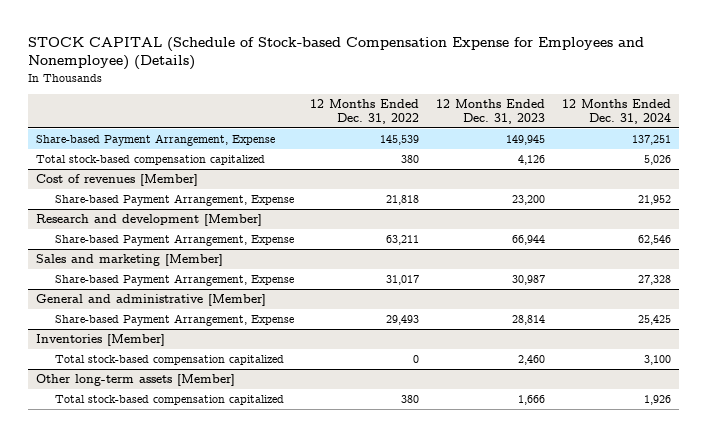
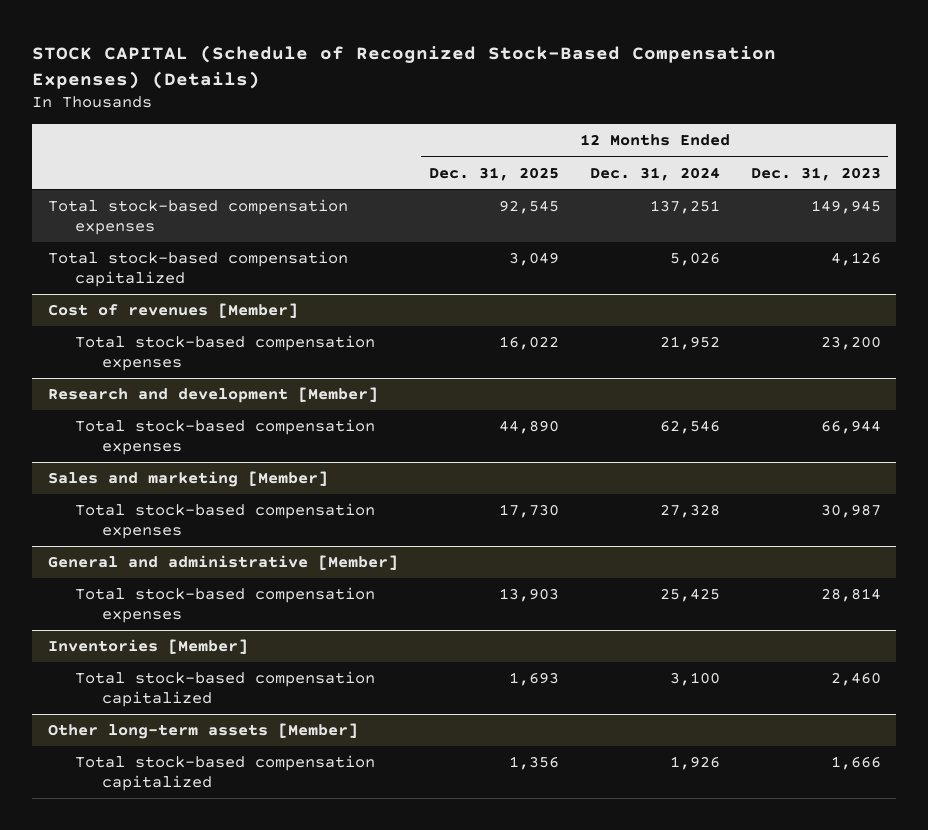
[28,36,645,71] STOCK CAPITAL (Schedule of Stock-based Compensation Expense for Employees and Nonemployee) (Details) -> [32,44,777,89] STOCK CAPITAL (Schedule of Recognized Stock-Based Compensation Expenses) (Details)
[310,98,420,125] 12 Months Ended Dec. 31, 2022 -> none
none -> [428,166,559,181] Dec. 31, 2025
[36,134,276,147] Share-based Payment Arrangement, Expense -> [47,199,348,235] Total stock-based compensation expenses
[54,194,294,207] Share-based Payment Arrangement, Expense -> [74,335,375,371] Total stock-based compensation expenses
[54,234,294,247] Share-based Payment Arrangement, Expense -> [74,419,375,455] Total stock-based compensation expenses
[54,274,294,287] Share-based Payment Arrangement, Expense -> [74,503,375,539] Total stock-based compensation expenses
[54,314,294,327] Share-based Payment Arrangement, Expense -> [74,587,375,623] Total stock-based compensation expenses

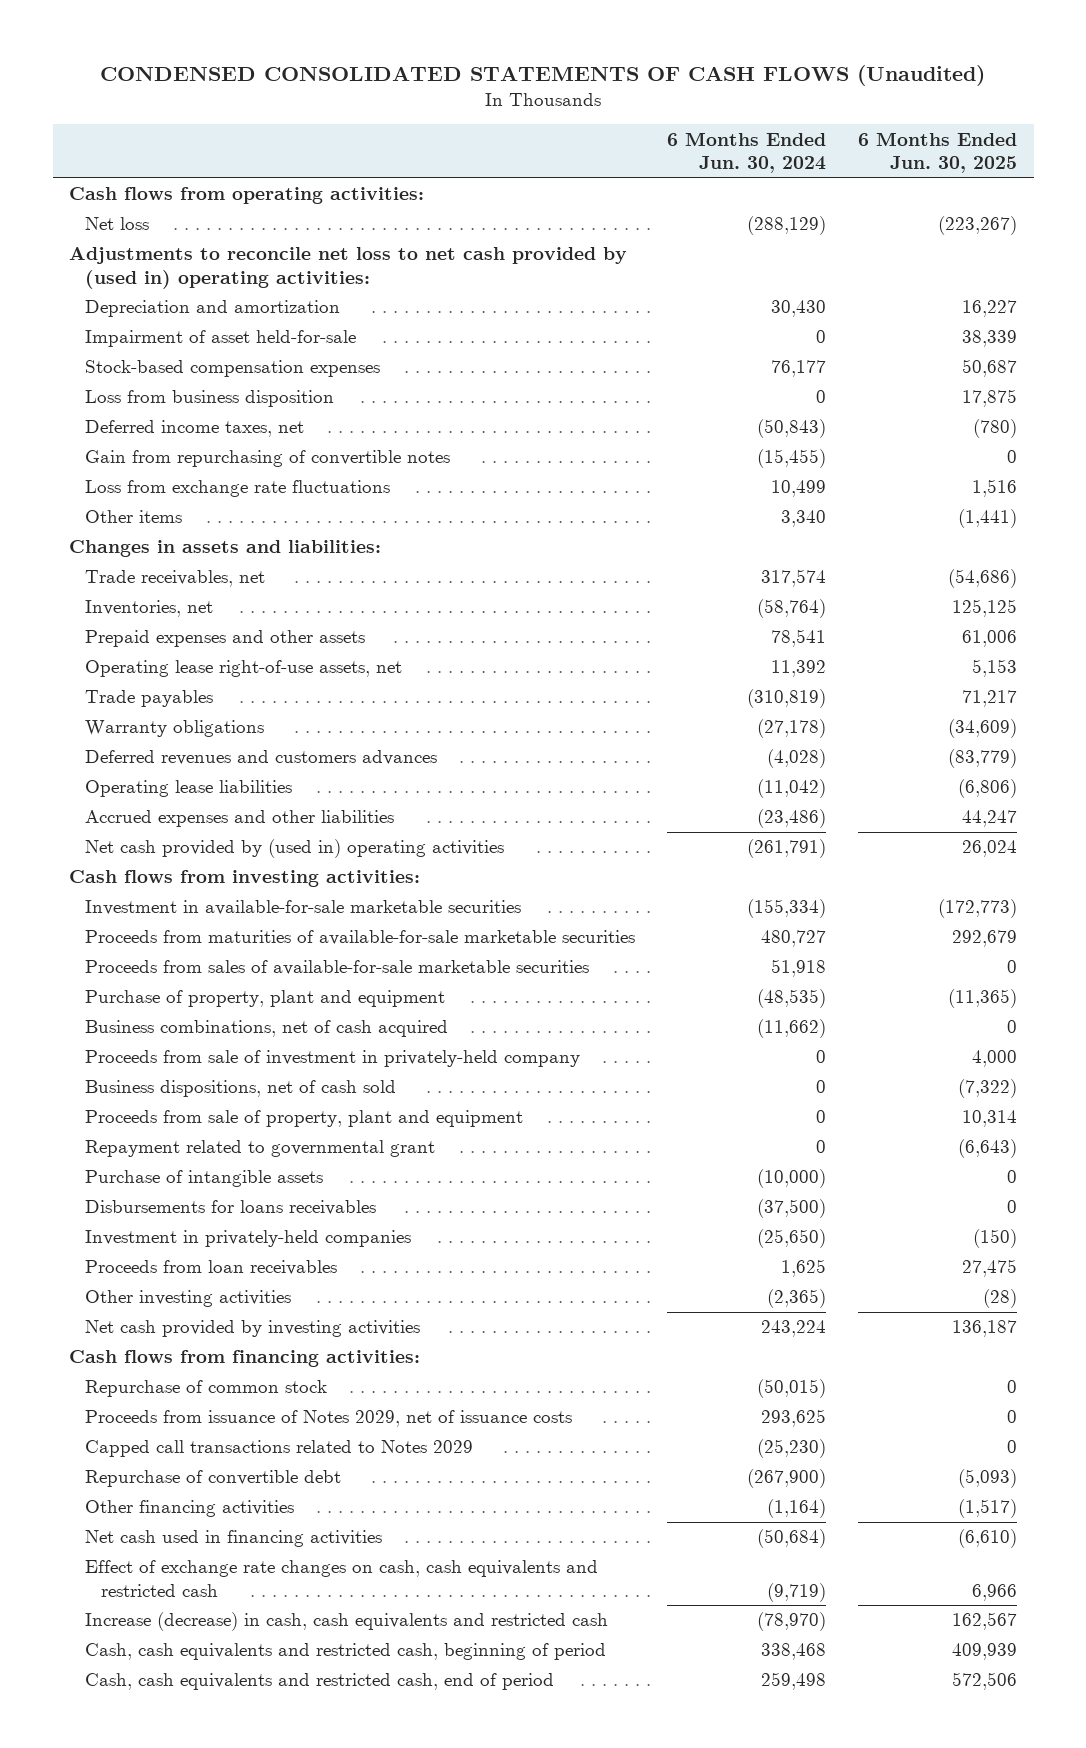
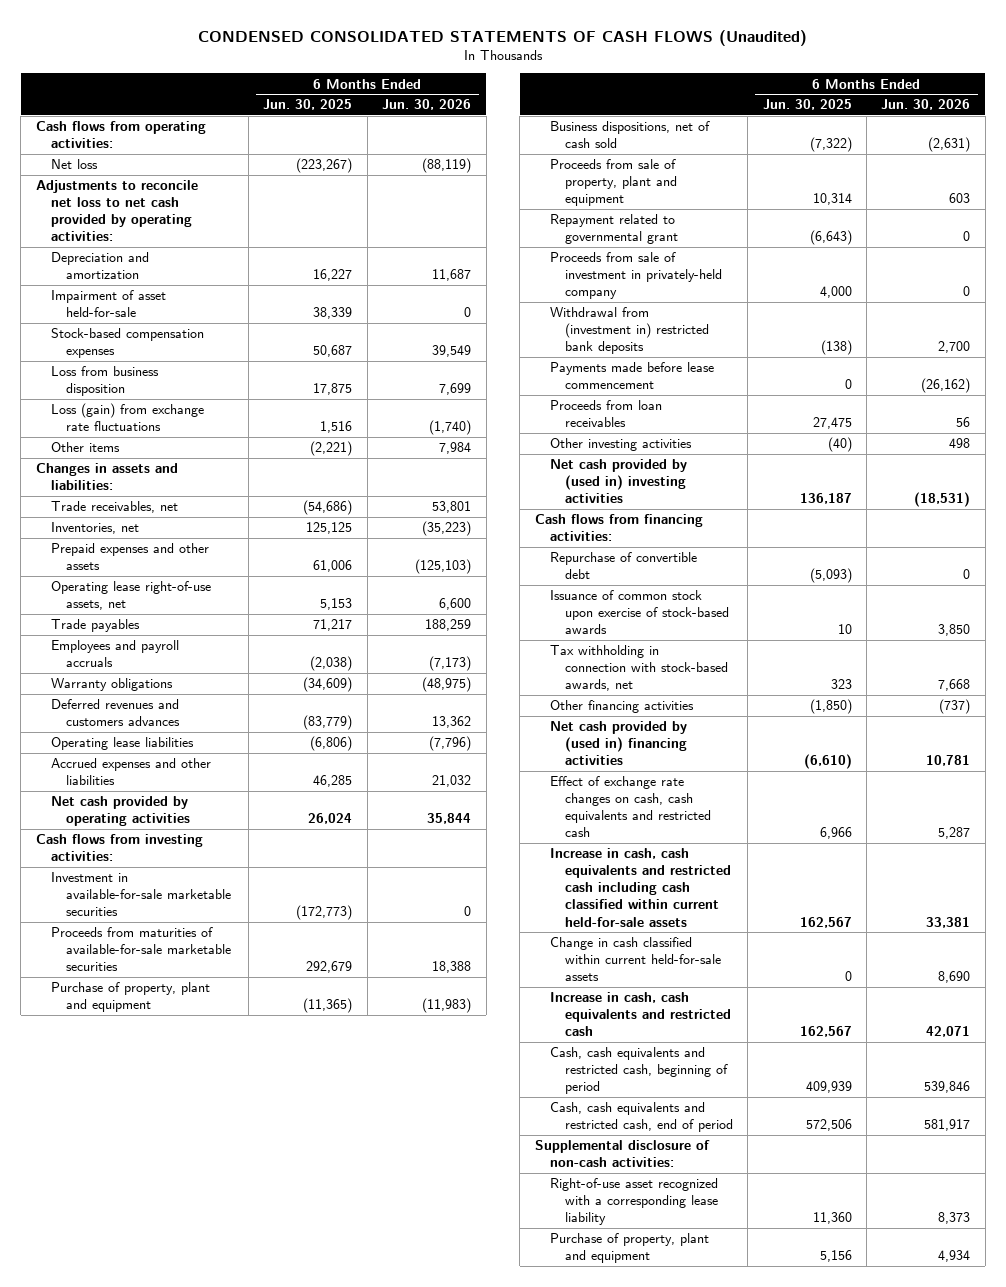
[667,131,827,174] 6 Months Ended Jun. 30, 2024 -> none
none -> [382,99,472,111] Jun. 30, 2026
[68,247,627,289] Adjustments to reconcile net loss to net cash provided by (used in) operating activities: -> [35,180,198,242] Adjustments to reconcile net loss to net cash provided by operating activities:
[84,420,304,438] Deferred income taxes, net -> none
[84,450,450,468] Gain from repurchasing of convertible notes -> none
[84,480,390,498] Loss from exchange rate fluctuations -> [50,403,204,432] Loss (gain) from exchange rate fluctuations
[958,509,1018,529] (1,441) -> [310,441,353,457] (2,221)
none -> [50,640,179,668] Employees and payroll accruals
[962,810,1018,828] 44,247 -> [313,775,353,788] 46,285
[84,839,504,859] Net cash provided by (used in) operating activities -> [50,796,190,827] Net cash provided by operating activities
[84,960,589,976] Proceeds from sales of available-for-sale marketable securities -> none
[84,1020,448,1038] Business combinations, net of cash acquired -> none
[84,1170,323,1188] Purchase of intangible assets -> none
[84,1200,376,1216] Disbursements for loans receivables -> none
[84,1230,411,1248] Investment in privately-held companies -> none
[84,1050,580,1068] Proceeds from sale of investment in privately-held company -> [549,252,722,300] Proceeds from sale of investment in privately-held company
none -> [549,307,709,355] Withdrawal from (investment in) restricted bank deposits
none -> [549,362,714,390] Payments made before lease commencement
[983,1289,1018,1309] (28) -> [827,437,852,453] (40)
[84,1320,420,1338] Net cash provided by investing activities -> [549,459,687,504] Net cash provided by (used in) investing activities
[84,1380,327,1398] Repurchase of common stock -> none
[84,1410,572,1428] Proceeds from issuance of Notes 2029, net of issuance costs -> none
[84,1440,473,1458] Capped call transactions related to Notes 2029 -> none
none -> [549,590,729,635] Issuance of common stock upon exercise of stock-based awards
none -> [549,645,728,692] Tax withholding in connection with stock-based awards, net
[958,1499,1018,1519] (1,517) -> [809,699,852,715] (1,850)
[84,1530,382,1548] Net cash used in financing activities -> [549,721,687,766] Net cash provided by (used in) financing activities
none -> [549,848,731,927] Increase in cash, cash equivalents and restricted cash including cash classified within current held-for-sale assets
none -> [549,937,721,982] Change in cash classified within current held-for-sale assets
[84,1612,608,1632] Increase (decrease) in cash, cash equivalents and restricted cash -> [549,992,731,1037] Increase in cash, cash equivalents and restricted cash
none -> [534,1140,710,1168] Supplemental disclosure of non-cash activities:
none -> [549,1178,718,1226] Right-of-use asset recognized with a corresponding lease liability
none -> [549,1233,709,1264] Purchase of property, plant and equipment

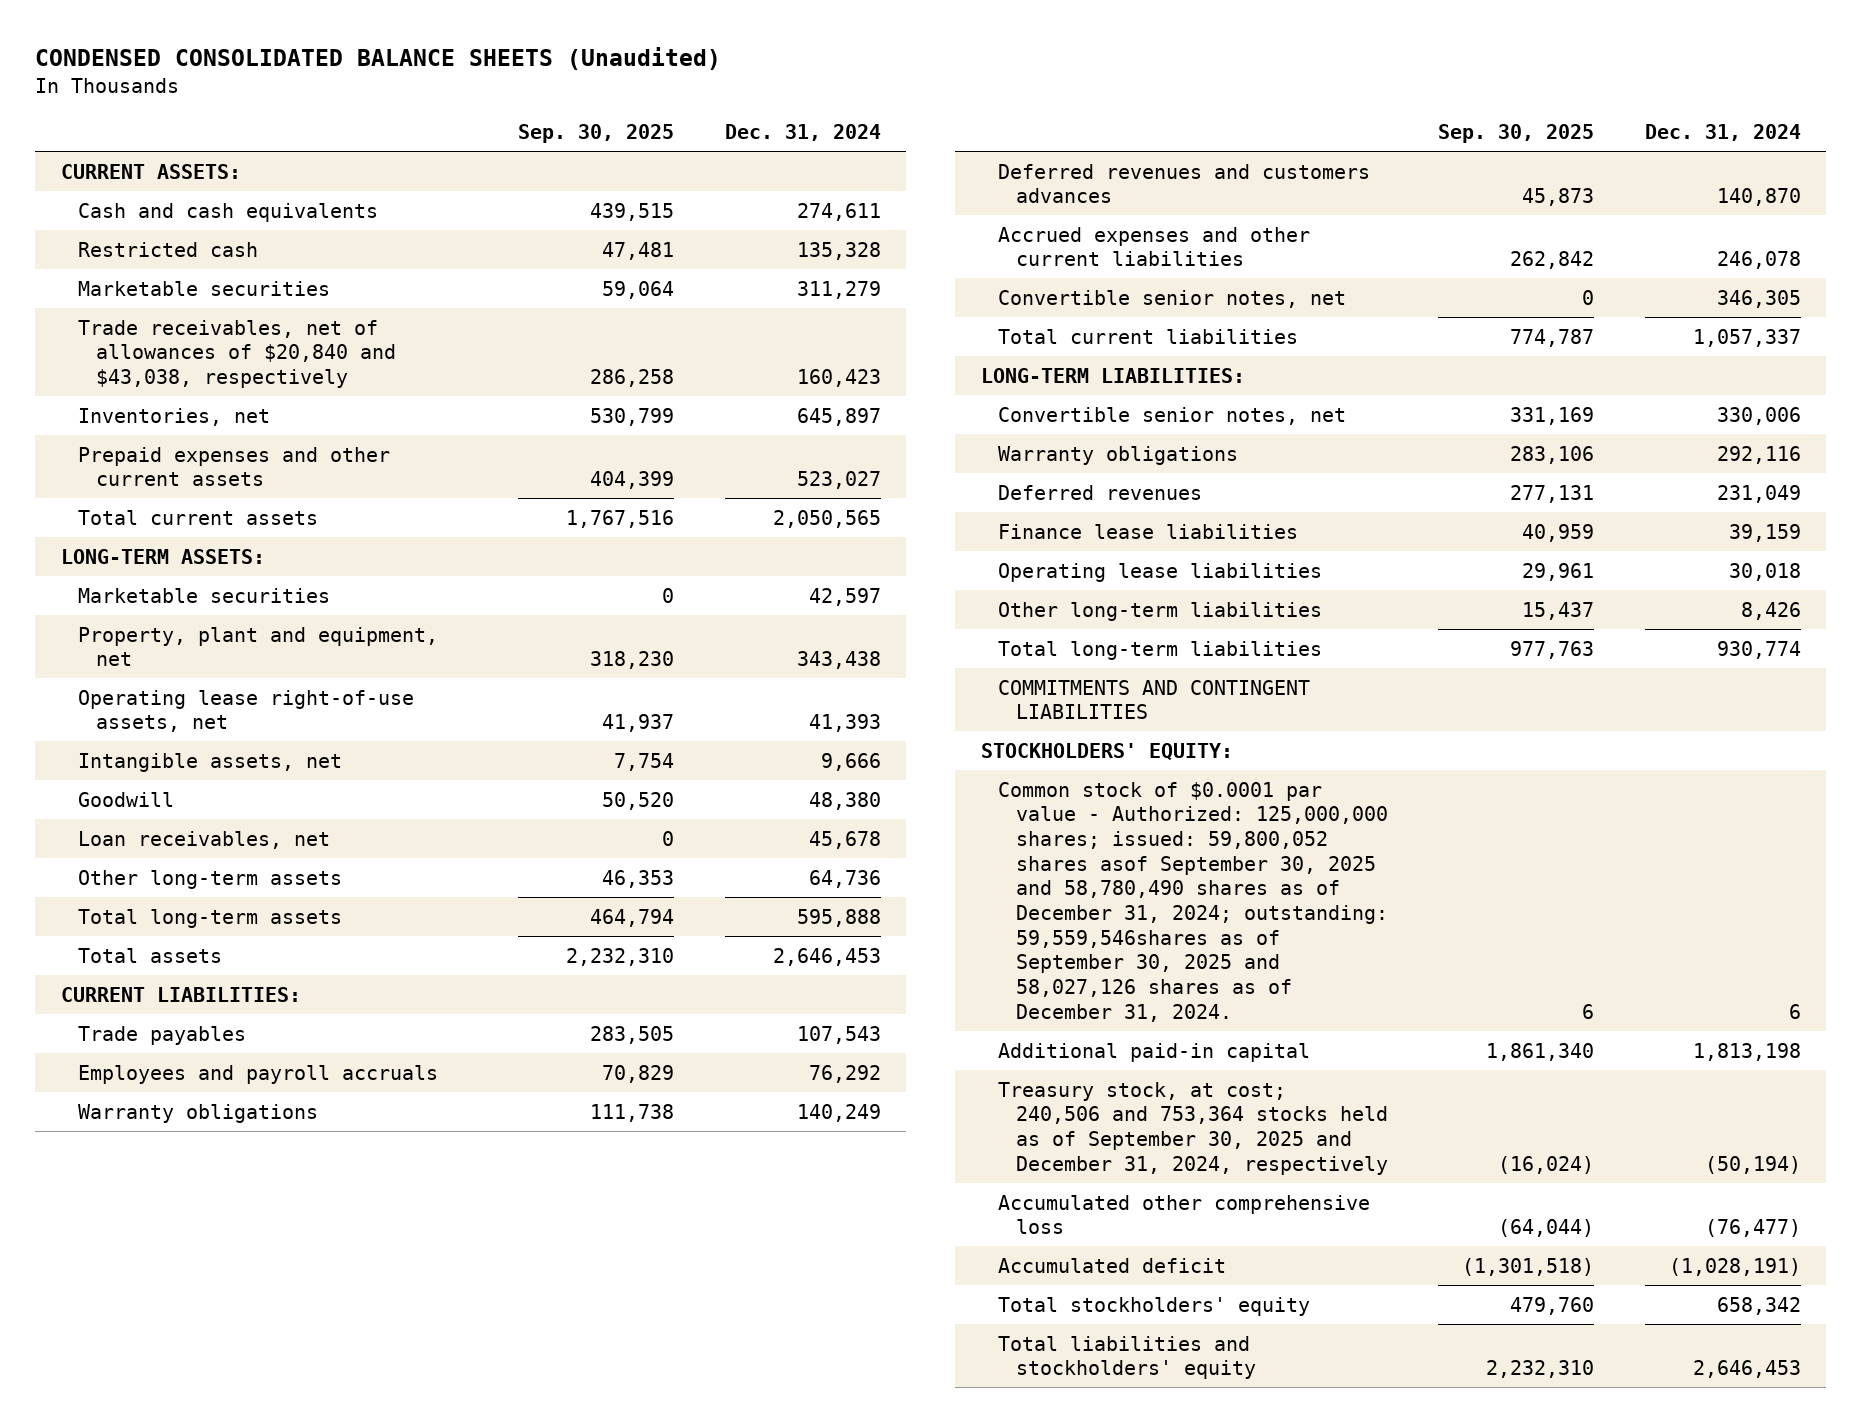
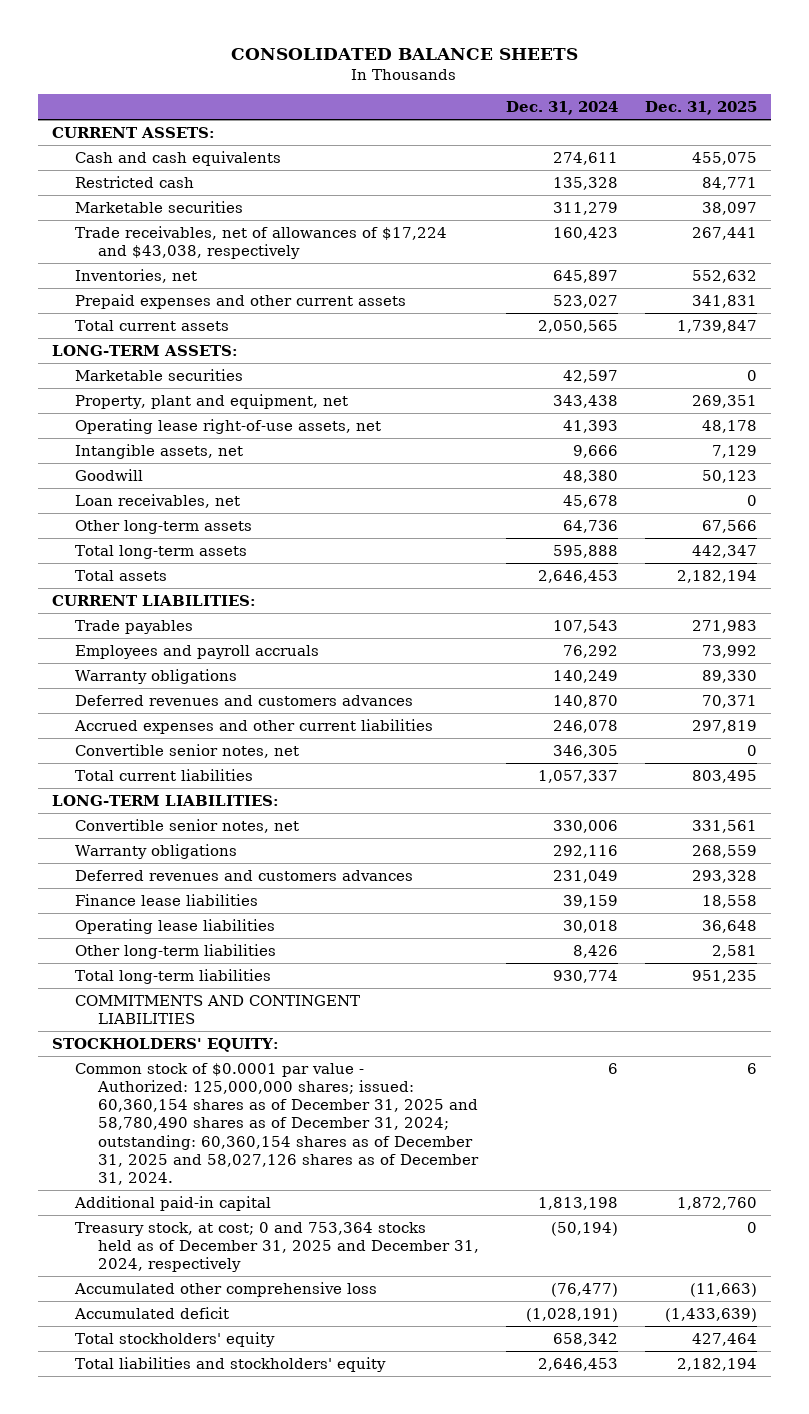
[35,47,722,71] CONDENSED CONSOLIDATED BALANCE SHEETS (Unaudited) -> [231,48,579,61] CONSOLIDATED BALANCE SHEETS
[518,123,675,143] Sep. 30, 2025 -> none
none -> [645,100,758,115] Dec. 31, 2025
[78,319,396,388] Trade receivables, net of allowances of $20,840 and $43,038, respectively -> [74,225,447,259] Trade receivables, net of allowances of $17,224 and $43,038, respectively
[998,484,1203,500] Deferred revenues -> [74,869,413,881] Deferred revenues and customers advances
[998,781,1388,1022] Common stock of $0.0001 par value - Authorized: 125,000,000 shares; issued: 59,800,052 shares asof September 30, 2025 and 58,780,490 shares as of December 31, 2024; outstanding: 59,559,546shares as of September 30, 2025 and 58,027,126 shares as of December 31, 2024. -> [74,1062,479,1185] Common stock of $0.0001 par value - Authorized: 125,000,000 shares; issued: 60,360,154 shares as of December 31, 2025 and 58,780,490 shares as of December 31, 2024; outstanding: 60,360,154 shares as of December 31, 2025 and 58,027,126 shares as of December 31, 2024.
[998,1081,1388,1175] Treasury stock, at cost; 240,506 and 753,364 stocks held as of September 30, 2025 and December 31, 2024, respectively -> [74,1221,479,1273] Treasury stock, at cost; 0 and 753,364 stocks held as of December 31, 2025 and December 31, 2024, respectively

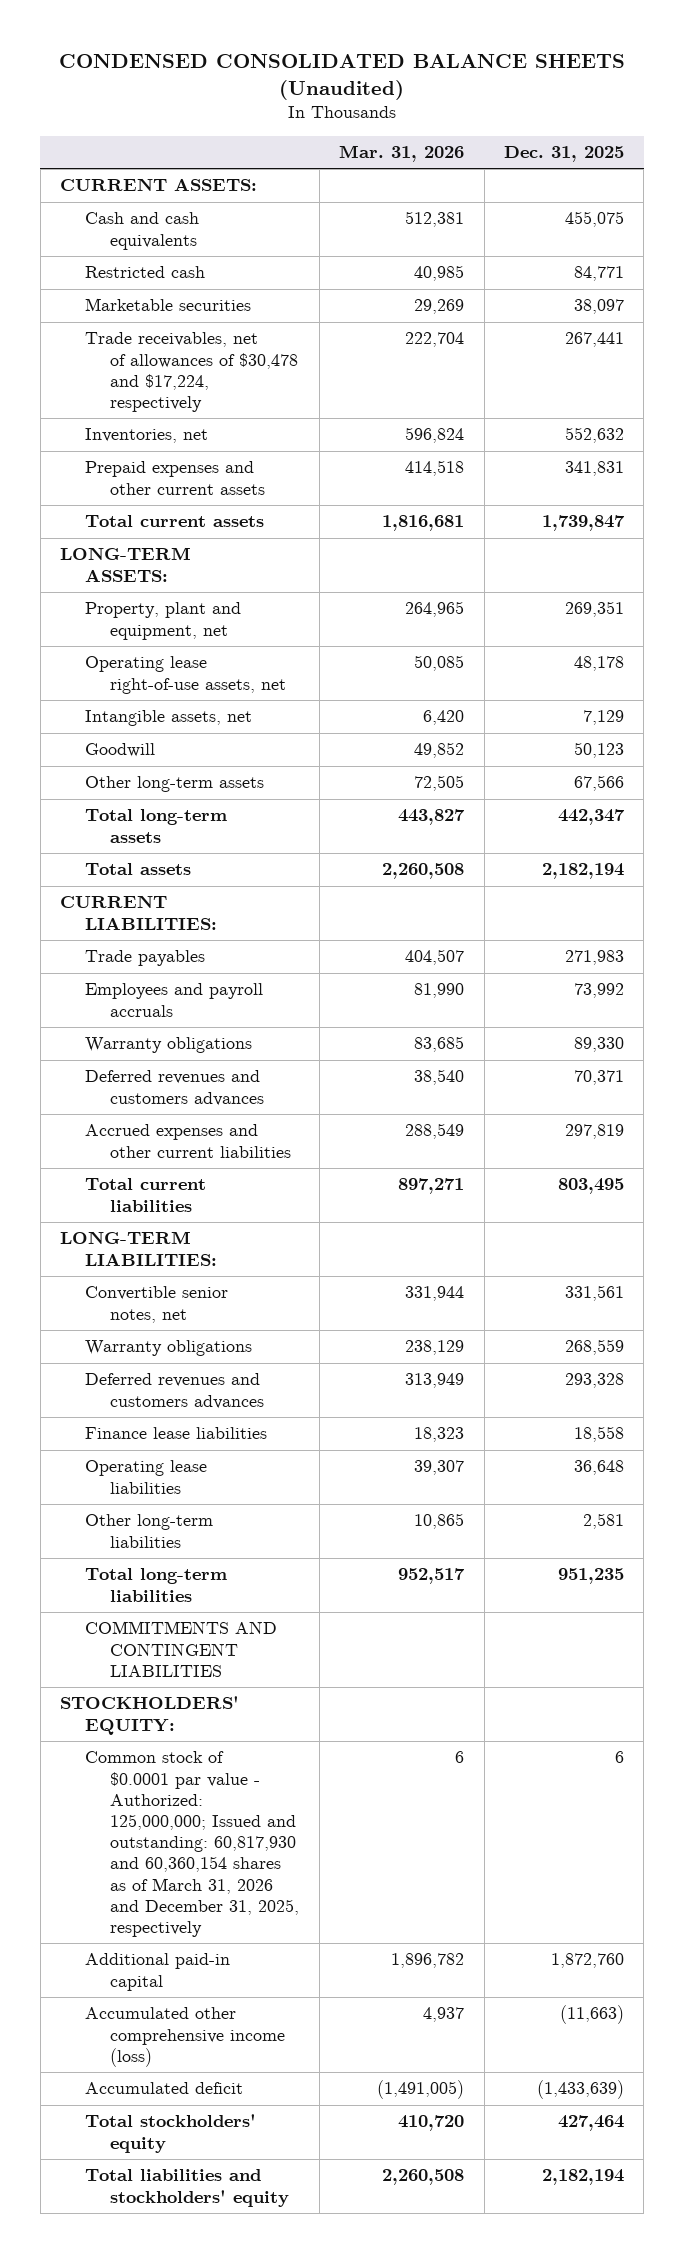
[231,48,579,61] CONSOLIDATED BALANCE SHEETS -> [59,53,626,100] CONDENSED CONSOLIDATED BALANCE SHEETS (Unaudited)
[505,100,618,115] Dec. 31, 2024 -> none
none -> [339,145,465,163] Mar. 31, 2026
[74,225,447,259] Trade receivables, net of allowances of $17,224 and $43,038, respectively -> [85,332,299,413] Trade receivables, net of allowances of $30,478 and $17,224, respectively
[74,368,243,381] Marketable securities -> none
[74,493,240,508] Loan receivables, net -> none
[74,743,299,758] Convertible senior notes, net -> none
[74,1062,479,1185] Common stock of $0.0001 par value - Authorized: 125,000,000 shares; issued: 60,360,154 shares as of December 31, 2025 and 58,780,490 shares as of December 31, 2024; outstanding: 60,360,154 shares as of December 31, 2025 and 58,027,126 shares as of December 31, 2024. -> [85,1751,300,1938] Common stock of $0.0001 par value - Authorized: 125,000,000; Issued and outstanding: 60,817,930 and 60,360,154 shares as of March 31, 2026 and December 31, 2025, respectively
[74,1221,479,1273] Treasury stock, at cost; 0 and 753,364 stocks held as of December 31, 2025 and December 31, 2024, respectively -> none
[73,1281,377,1297] Accumulated other comprehensive loss -> [85,2007,286,2067] Accumulated other comprehensive income (loss)

